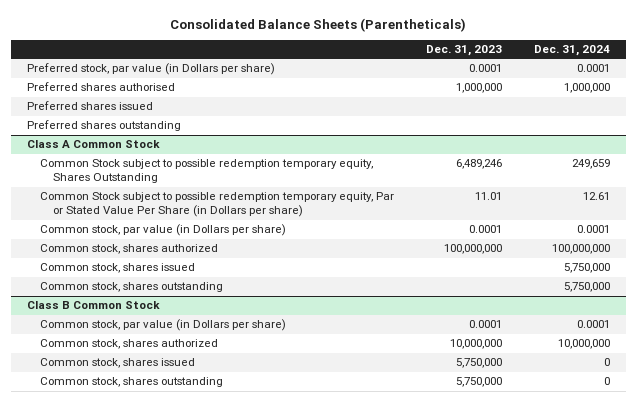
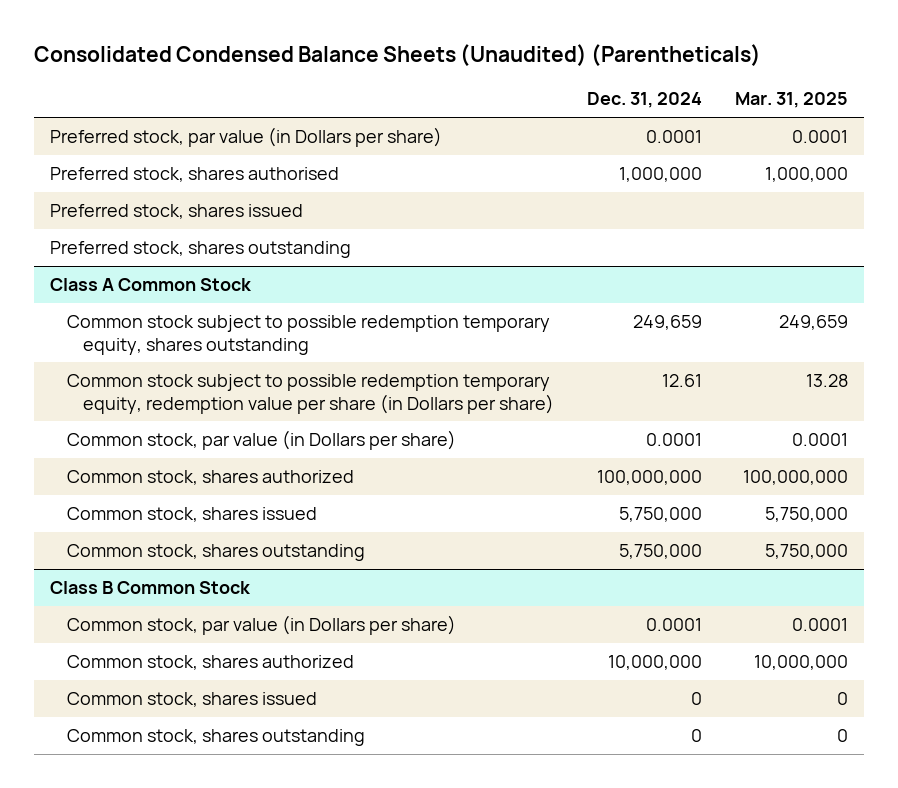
[170,17,467,32] Consolidated Balance Sheets (Parentheticals) -> [33,43,761,66] Consolidated Condensed Balance Sheets (Unaudited) (Parentheticals)
[425,45,502,57] Dec. 31, 2023 -> none
none -> [734,92,848,109] Mar. 31, 2025
[27,82,176,92] Preferred shares authorised -> [49,167,339,183] Preferred stock, shares authorised
[27,101,154,111] Preferred shares issued -> [49,204,303,220] Preferred stock, shares issued
[27,120,182,132] Preferred shares outstanding -> [49,241,351,259] Preferred stock, shares outstanding
[39,159,373,184] Common Stock subject to possible redemption temporary equity, Shares Outstanding -> [66,315,550,355] Common stock subject to possible redemption temporary equity, shares outstanding
[39,192,394,218] Common Stock subject to possible redemption temporary equity, Par or Stated Value Per Share (in Dollars per share) -> [66,374,555,414] Common stock subject to possible redemption temporary equity, redemption value per share (in Dollars per share)

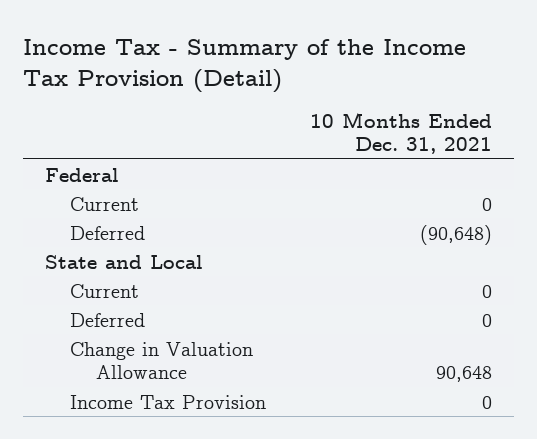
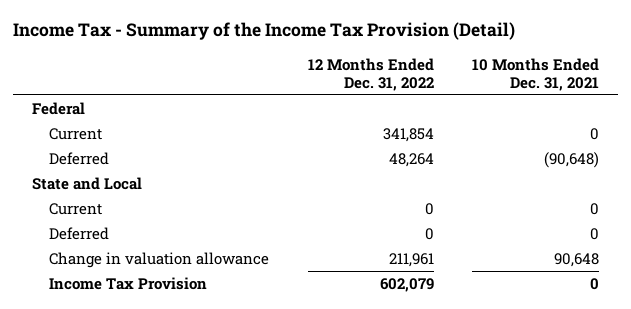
none -> [307,57,434,91] 12 Months Ended Dec. 31, 2022
[70,341,254,379] Change in Valuation Allowance -> [49,252,270,269] Change in valuation allowance

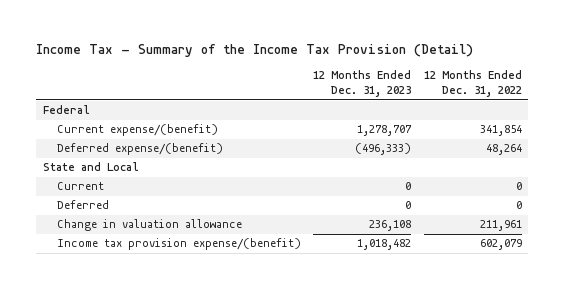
[471,57,599,91] 10 Months Ended Dec. 31, 2021 -> none
none -> [313,70,412,98] 12 Months Ended Dec. 31, 2023
[49,128,103,141] Current -> [56,124,218,137] Current expense/(benefit)
[49,152,110,166] Deferred -> [56,143,223,156] Deferred expense/(benefit)
[49,277,208,291] Income Tax Provision -> [56,238,301,251] Income tax provision expense/(benefit)

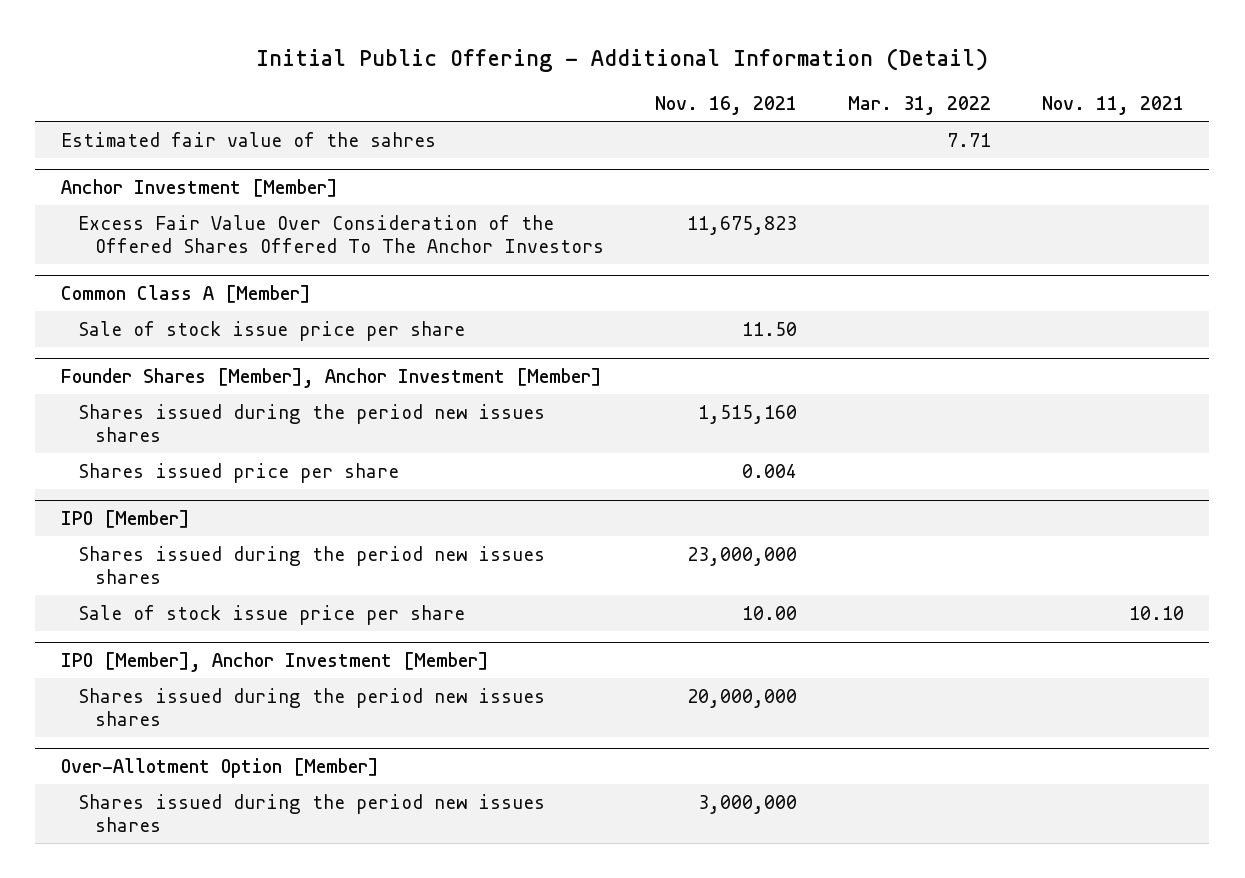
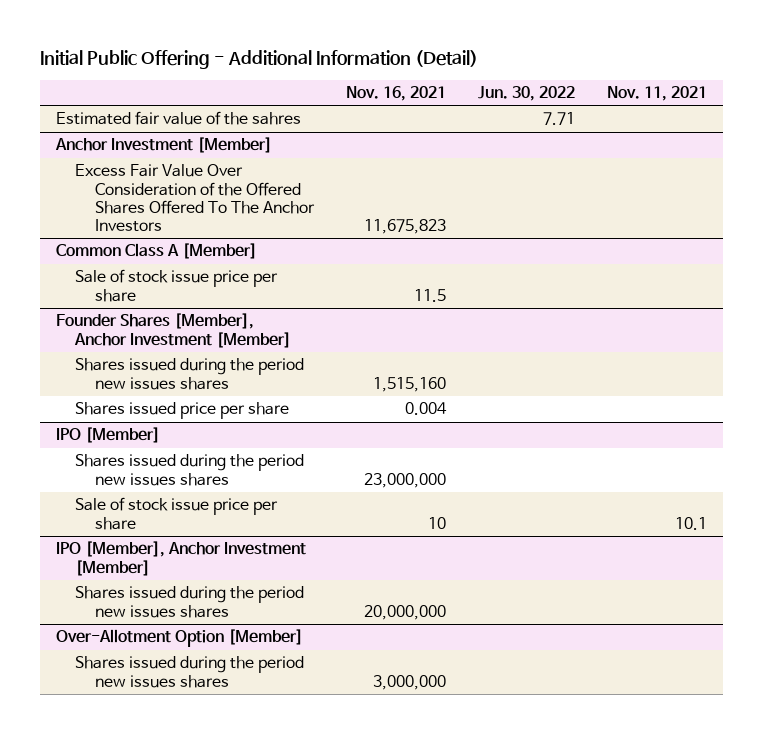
[847,96,991,116] Mar. 31, 2022 -> none
none -> [477,86,575,102] Jun. 30, 2022
[741,321,797,336] 11.50 -> [414,288,447,302] 11.5
[741,605,797,620] 10.00 -> [428,516,447,529] 10
[1128,605,1184,620] 10.10 -> [674,516,707,530] 10.1

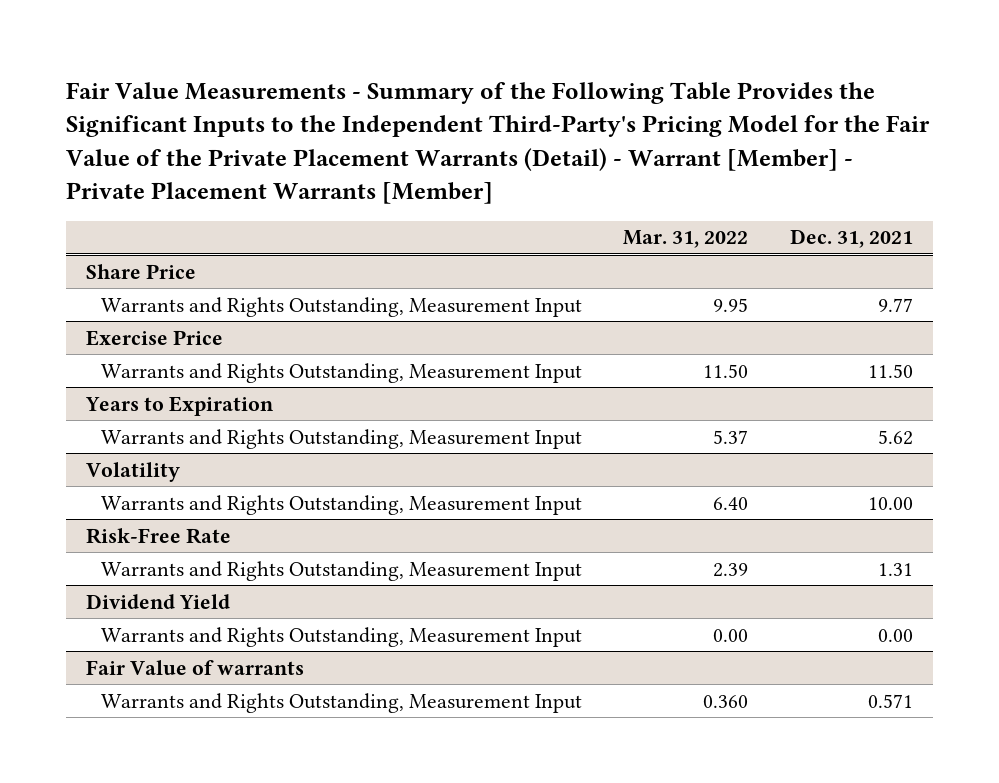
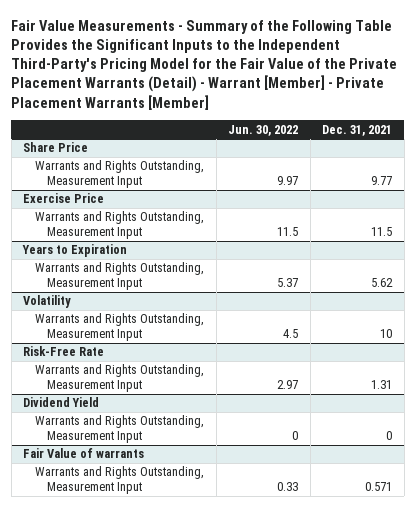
[623,230,749,249] Mar. 31, 2022 -> none
none -> [228,124,299,136] Jun. 30, 2022
[867,363,913,378] 11.50 -> [371,227,393,237] 11.5
[867,496,913,510] 10.00 -> [380,329,393,339] 10
[877,628,913,642] 0.00 -> [386,431,393,441] 0

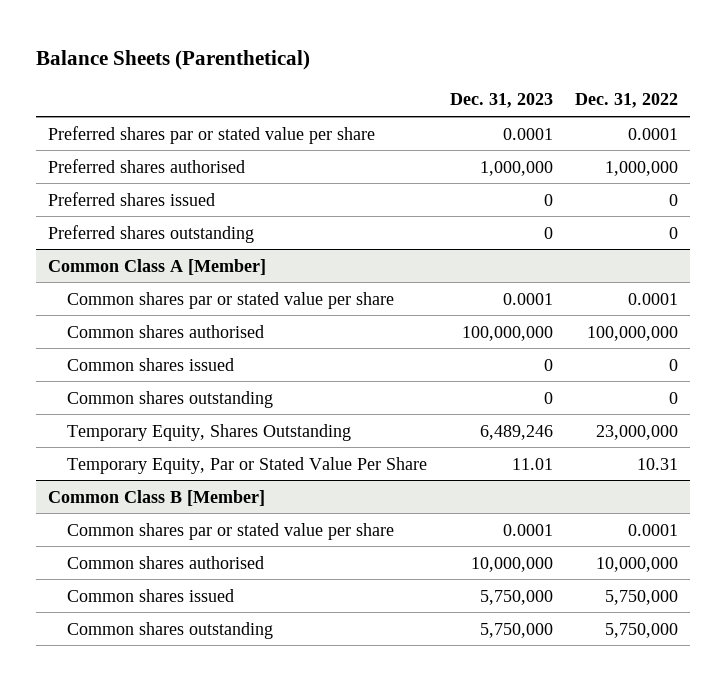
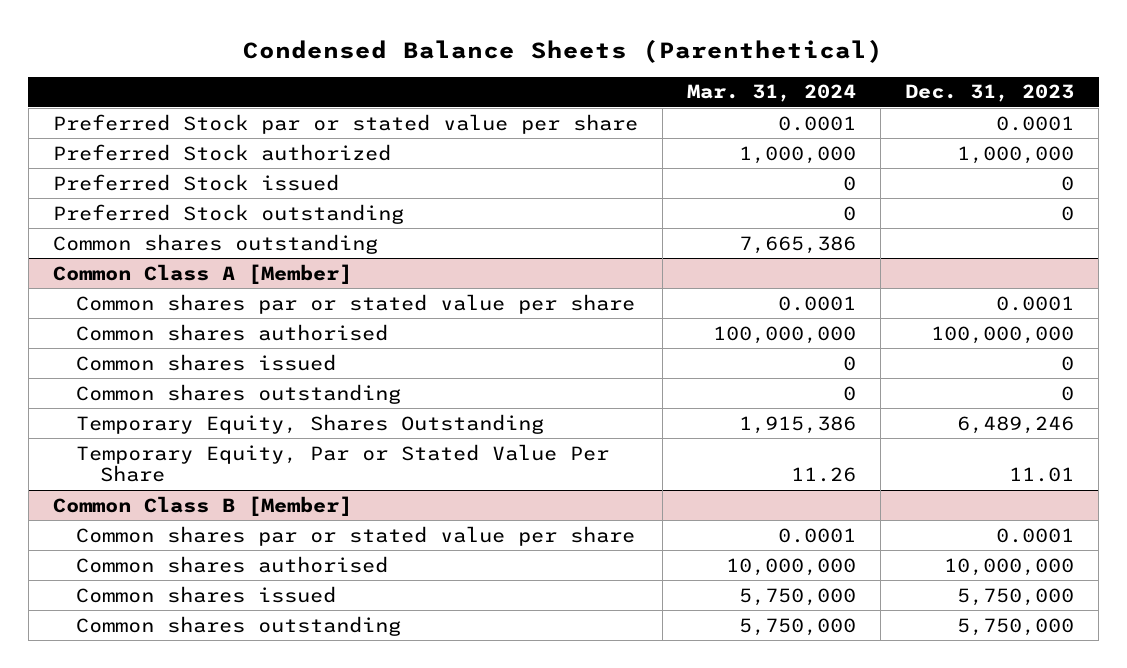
[36,49,311,70] Balance Sheets (Parenthetical) -> [243,38,884,63] Condensed Balance Sheets (Parenthetical)
[575,93,679,109] Dec. 31, 2022 -> none
none -> [686,84,856,103] Mar. 31, 2024
[47,125,375,144] Preferred shares par or stated value per share -> [52,113,638,134] Preferred Stock par or stated value per share
[47,158,245,173] Preferred shares authorised -> [52,143,391,161] Preferred Stock authorized
[47,191,215,206] Preferred shares issued -> [52,173,339,191] Preferred Stock issued
[47,224,254,243] Preferred shares outstanding -> [52,203,404,224] Preferred Stock outstanding
none -> [52,233,378,254] Common shares outstanding

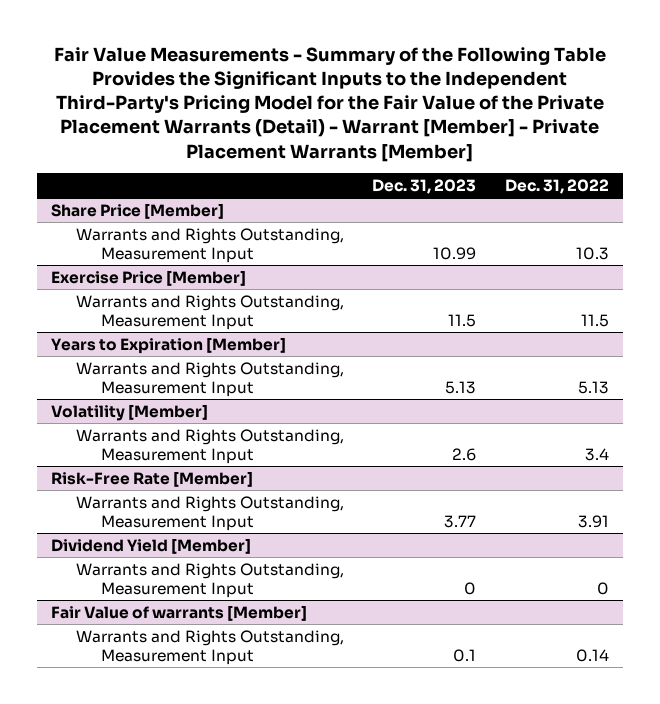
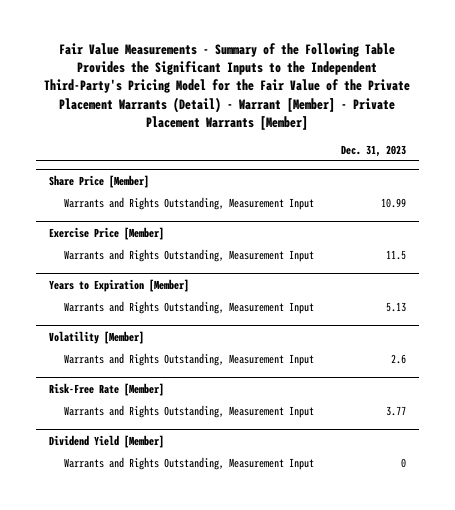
[504,178,609,194] Dec. 31, 2022 -> none
[51,604,308,621] Fair Value of warrants [Member] -> none
[75,629,344,666] Warrants and Rights Outstanding, Measurement Input -> none

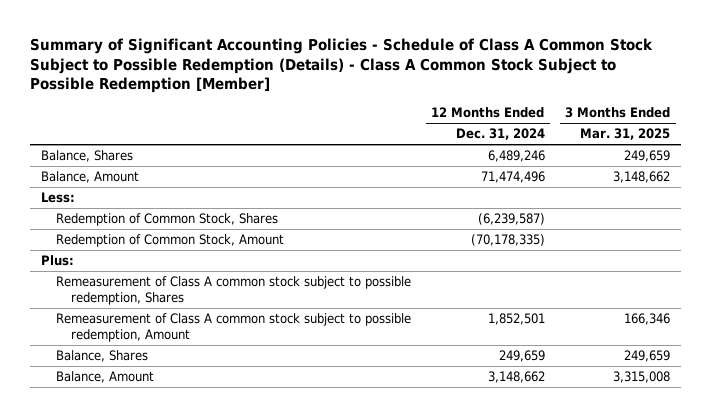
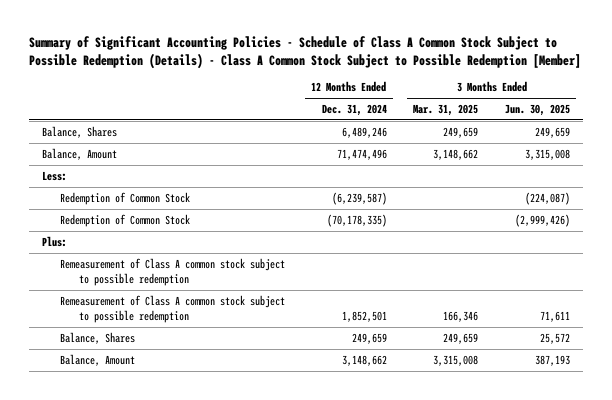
none -> [504,104,570,117] Jun. 30, 2025
[55,213,278,227] Redemption of Common Stock, Shares -> [60,191,191,205] Redemption of Common Stock
[55,234,284,248] Redemption of Common Stock, Amount -> [60,213,191,227] Redemption of Common Stock
[55,276,411,305] Remeasurement of Class A common stock subject to possible redemption, Shares -> [60,257,286,286] Remeasurement of Class A common stock subject to possible redemption
[55,313,411,342] Remeasurement of Class A common stock subject to possible redemption, Amount -> [60,294,286,323] Remeasurement of Class A common stock subject to possible redemption

